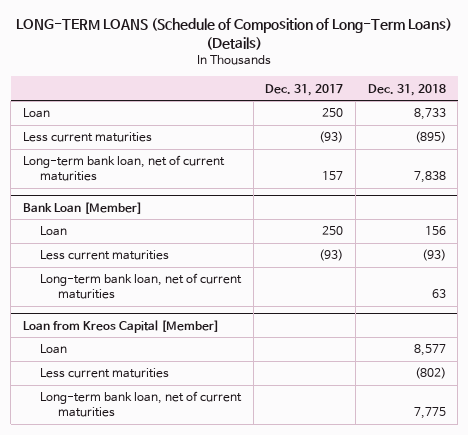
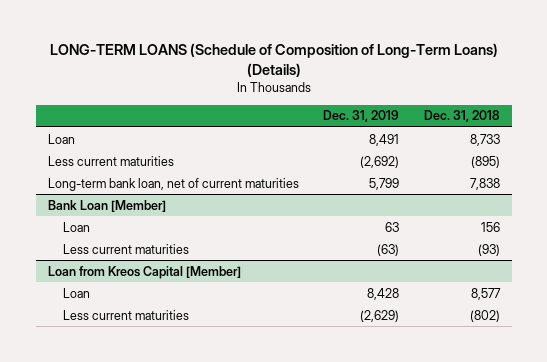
[265,83,344,96] Dec. 31, 2017 -> none
none -> [323,110,400,123] Dec. 31, 2019
[40,273,243,300] Long-term bank loan, net of current maturities -> none
[40,391,243,418] Long-term bank loan, net of current maturities -> none

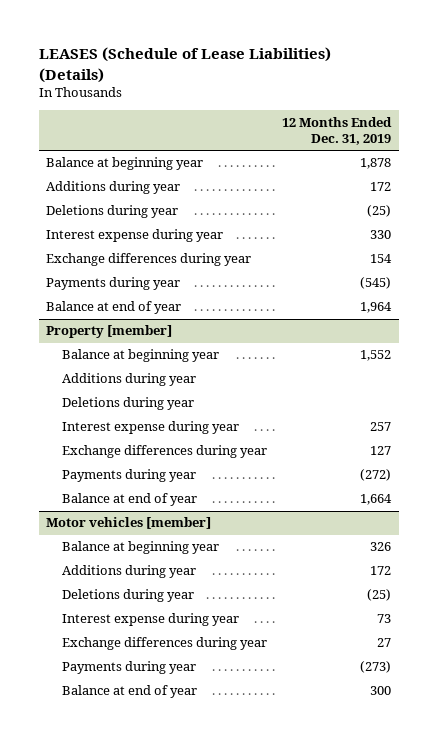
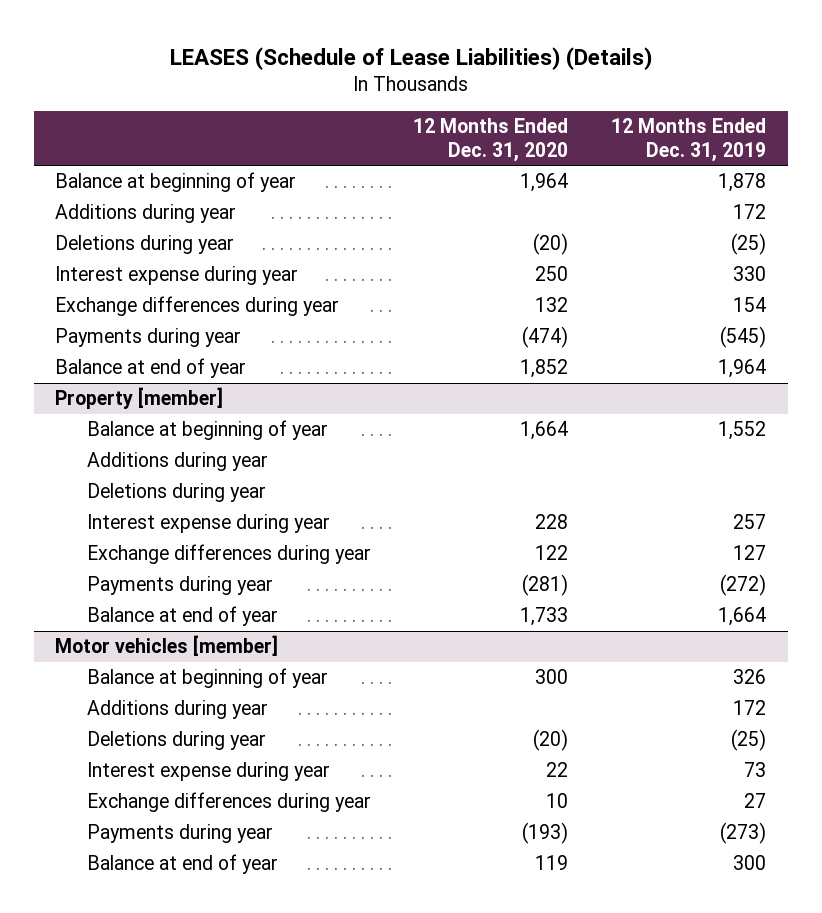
none -> [413,118,569,162] 12 Months Ended Dec. 31, 2020
[46,157,204,171] Balance at beginning year -> [55,172,297,193] Balance at beginning of year
[62,349,220,363] Balance at beginning year -> [86,420,328,441] Balance at beginning of year
[62,541,220,555] Balance at beginning year -> [86,668,328,689] Balance at beginning of year

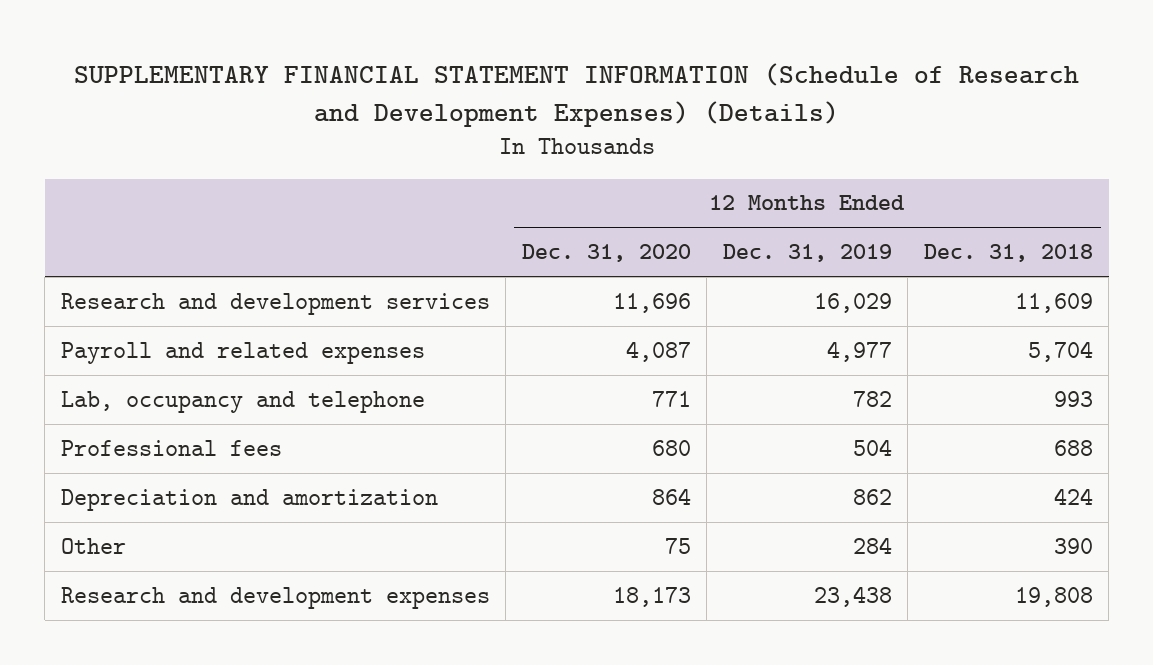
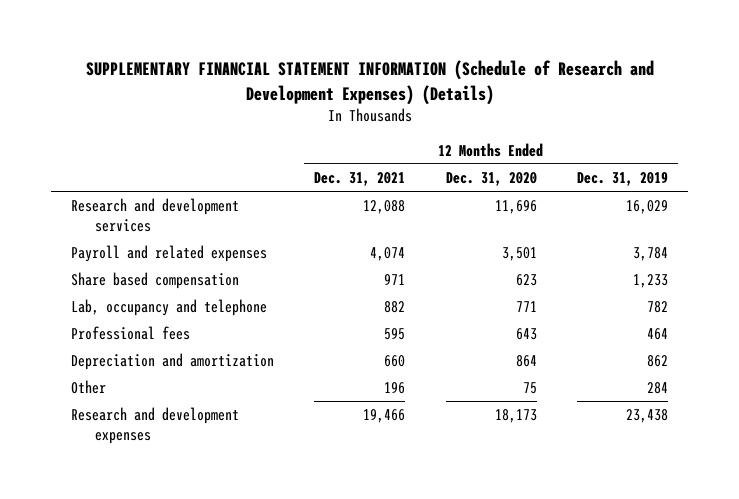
[923,244,1093,263] Dec. 31, 2018 -> none
none -> [314,171,406,186] Dec. 31, 2021
[625,340,691,362] 4,087 -> [501,247,537,262] 3,501
[826,340,892,362] 4,977 -> [633,247,669,262] 3,784
none -> [71,272,240,290] Share based compensation
[651,439,691,456] 680 -> [515,328,537,341] 643
[852,438,892,456] 504 -> [647,328,669,341] 464

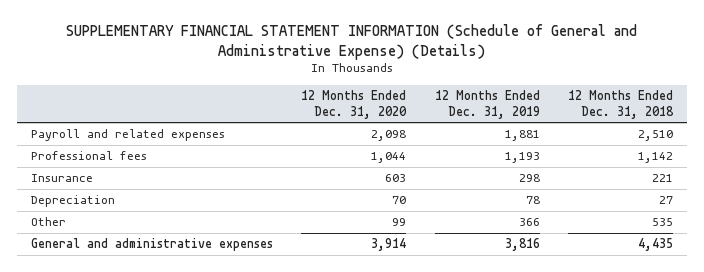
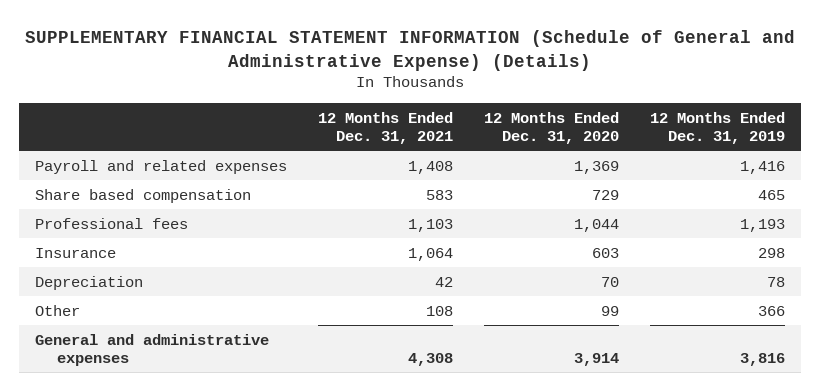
[567,90,674,119] 12 Months Ended Dec. 31, 2018 -> none
none -> [317,111,453,144] 12 Months Ended Dec. 31, 2021
[371,130,407,142] 2,098 -> [574,160,620,174] 1,369
[504,130,540,142] 1,881 -> [740,160,786,174] 1,416
none -> [34,188,251,203] Share based compensation

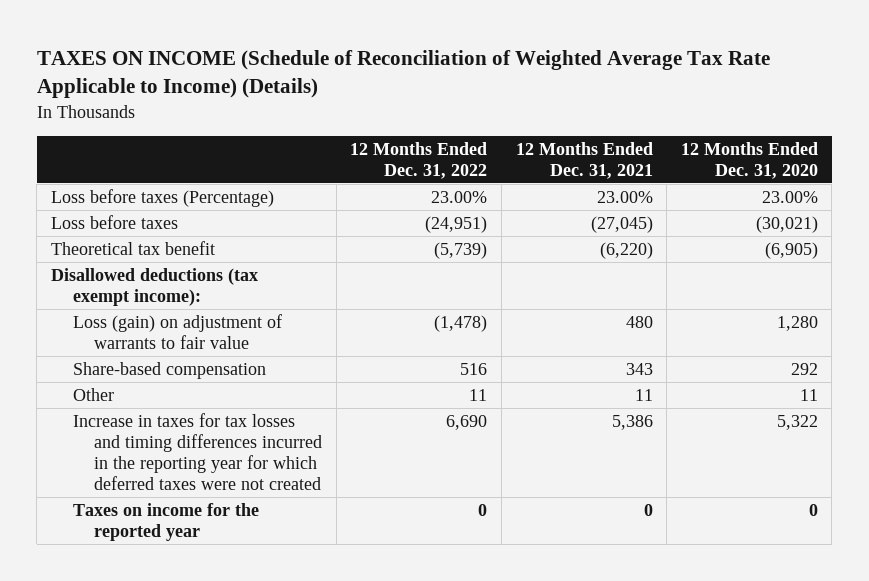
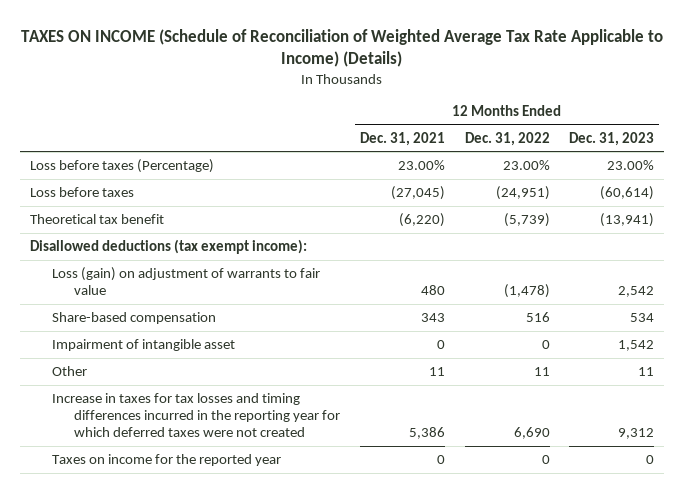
[680,141,818,180] 12 Months Ended Dec. 31, 2020 -> none
none -> [569,131,655,146] Dec. 31, 2023
none -> [52,338,236,351] Impairment of intangible asset

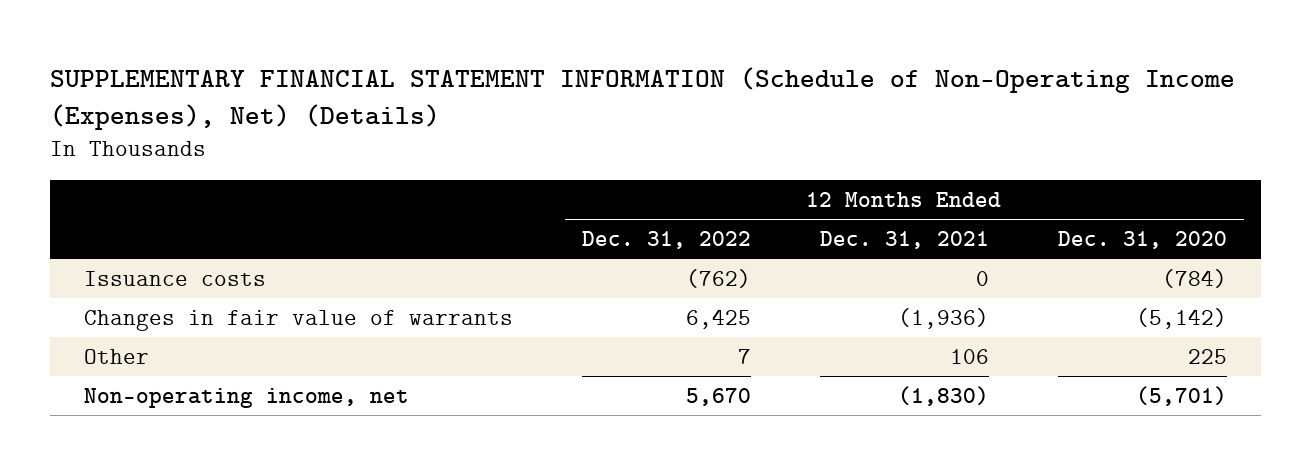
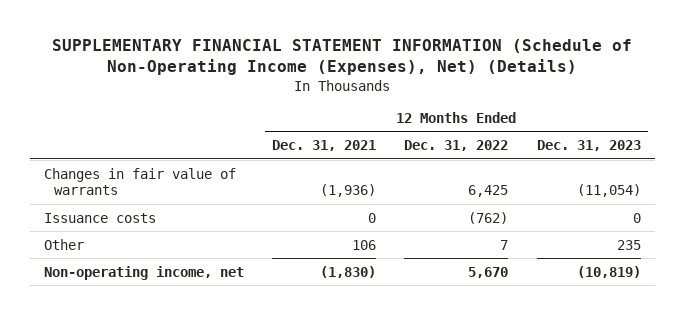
[1057,230,1227,249] Dec. 31, 2020 -> none
none -> [536,140,641,152] Dec. 31, 2023
[84,270,267,286] Issuance costs -> [44,212,157,223] Issuance costs

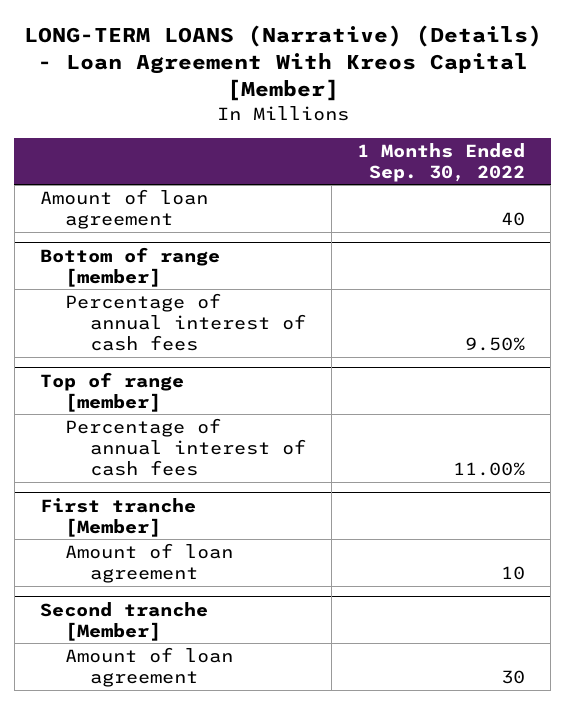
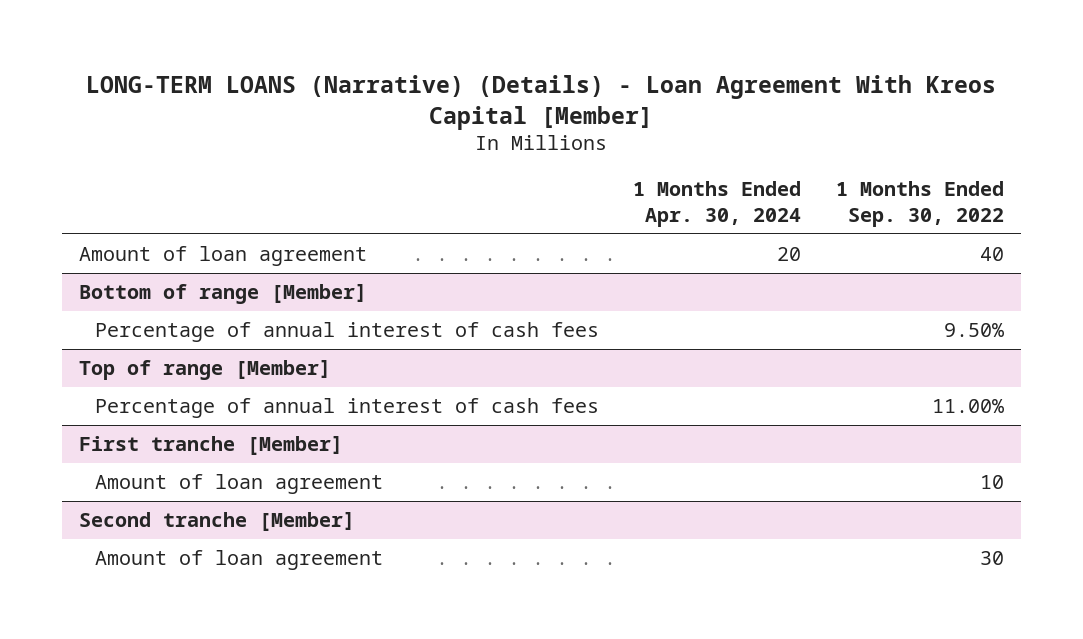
none -> [633,181,802,227] 1 Months Ended Apr. 30, 2024
[39,246,220,287] Bottom of range [member] -> [79,284,368,305] Bottom of range [Member]
[39,371,184,412] Top of range [member] -> [79,360,332,381] Top of range [Member]

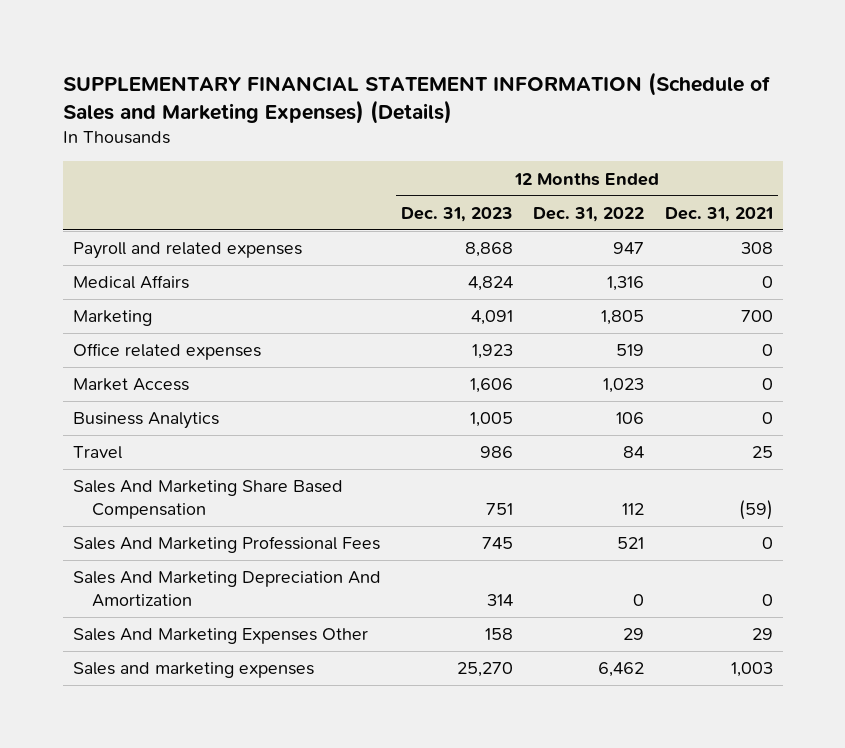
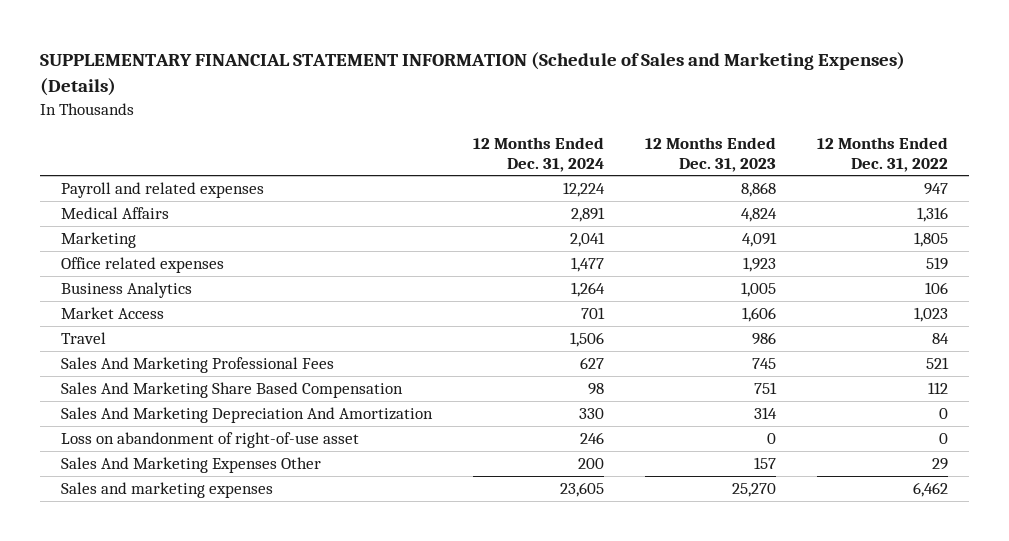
[664,206,773,222] Dec. 31, 2021 -> none
none -> [472,137,604,172] 12 Months Ended Dec. 31, 2024
[72,378,189,392] Market Access -> [60,306,164,319] Market Access
[72,480,343,519] Sales And Marketing Share Based Compensation -> [60,381,403,398] Sales And Marketing Share Based Compensation
none -> [60,431,359,448] Loss on abandonment of right-of-use asset
[484,628,513,641] 158 -> [753,456,776,469] 157

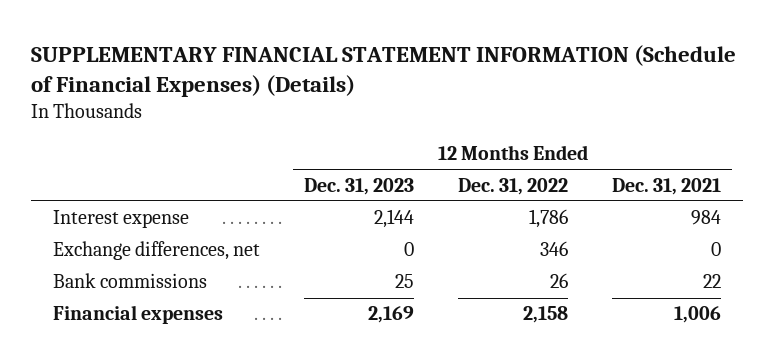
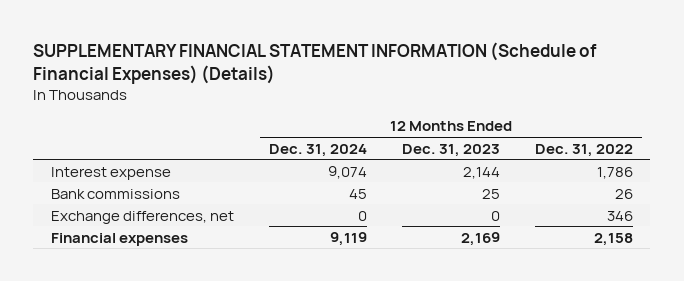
[612,177,722,195] Dec. 31, 2021 -> none
none -> [268,143,367,157] Dec. 31, 2024
[53,241,261,261] Exchange differences, net -> [50,210,234,224] Exchange differences, net

